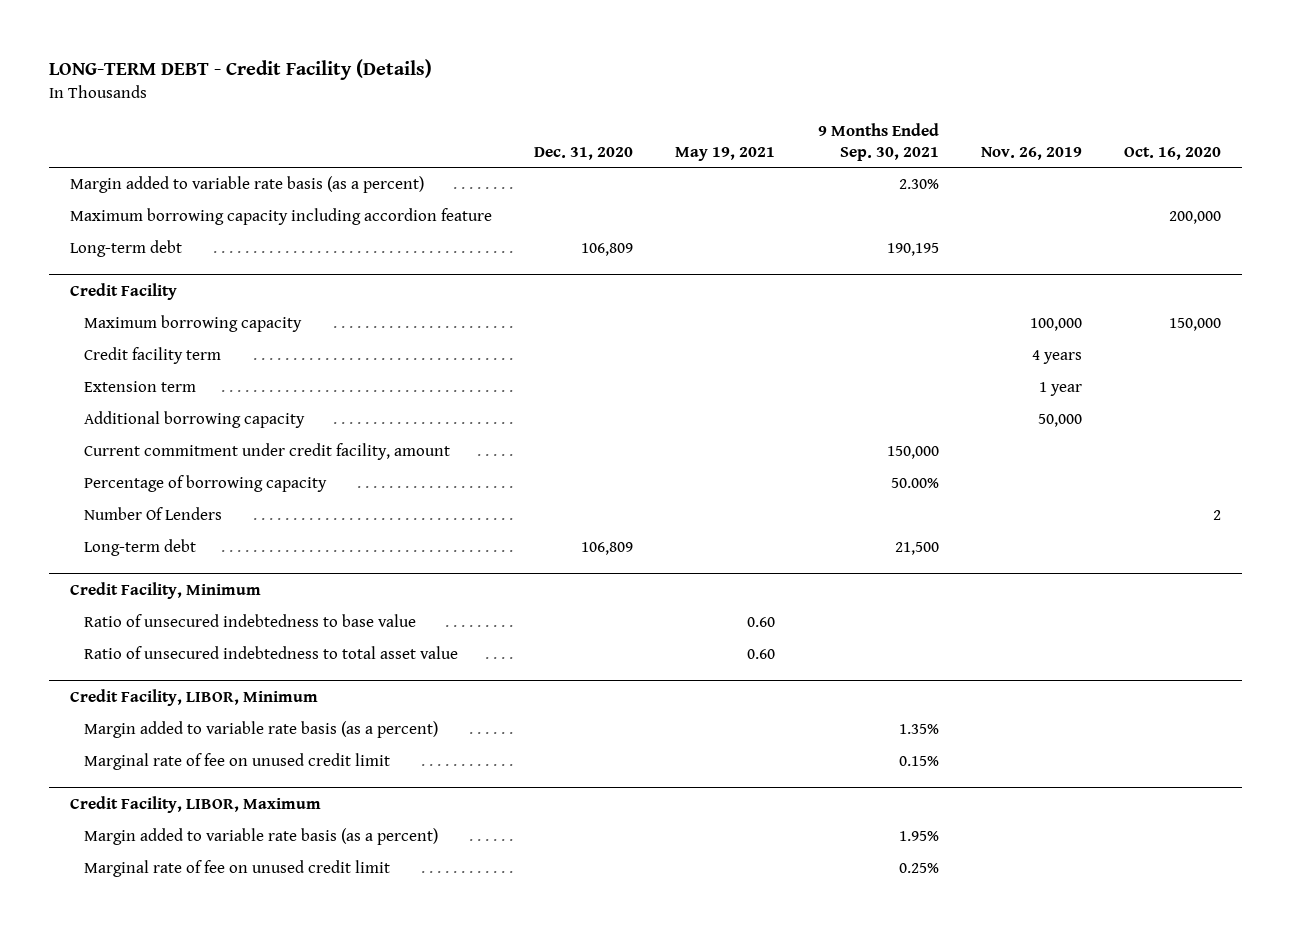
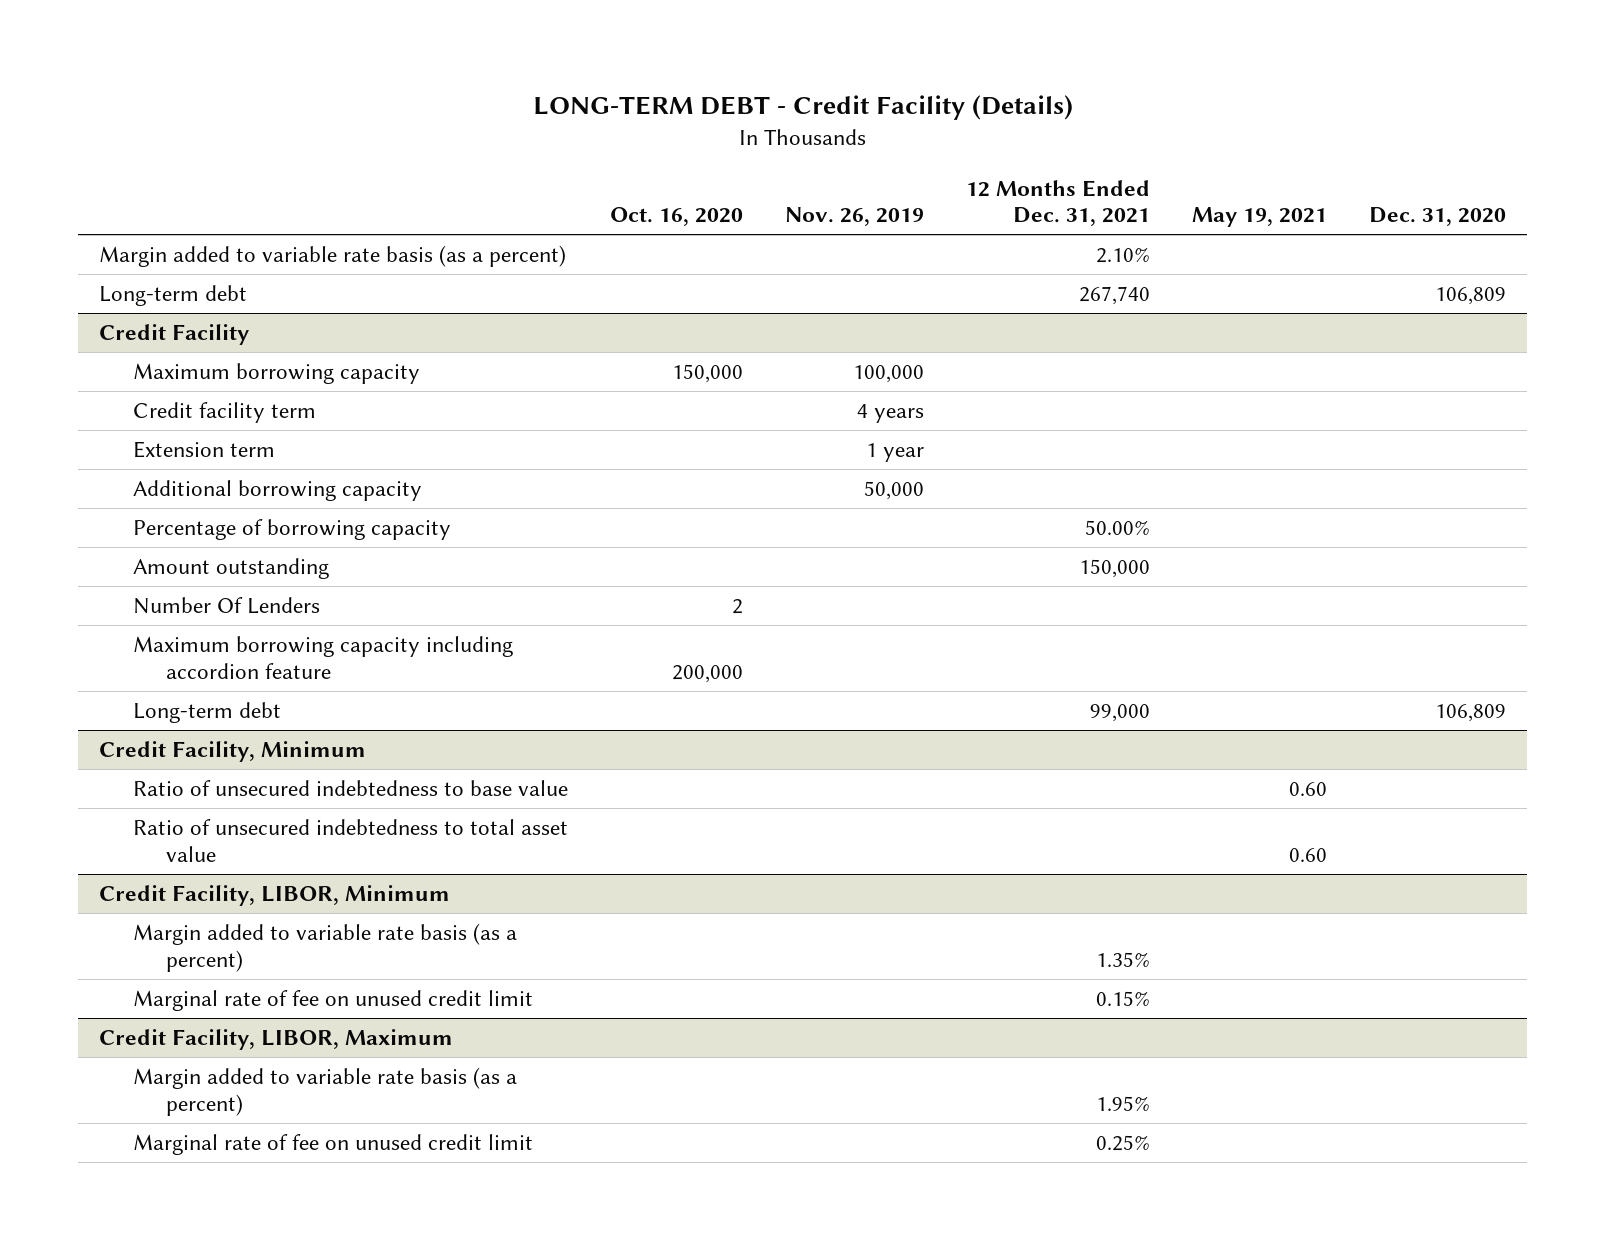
[817,123,939,161] 9 Months Ended Sep. 30, 2021 -> none
none -> [965,179,1150,227] 12 Months Ended Dec. 31, 2021
[69,208,492,226] Maximum borrowing capacity including accordion feature -> none
[83,443,450,461] Current commitment under credit facility, amount -> none
none -> [132,558,329,580] Amount outstanding
none -> [132,636,513,679] Maximum borrowing capacity including accordion feature

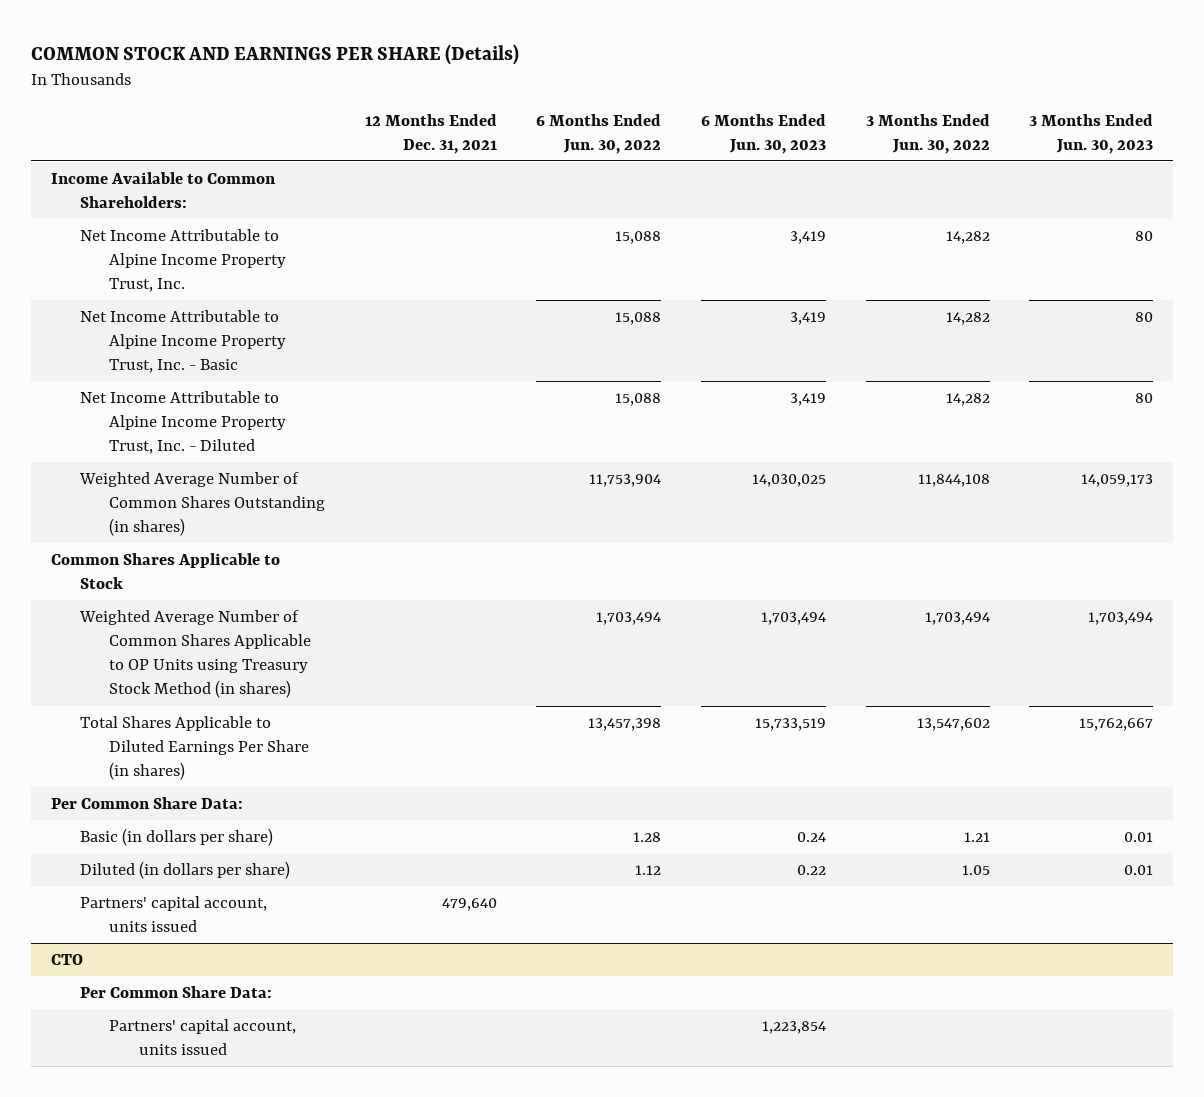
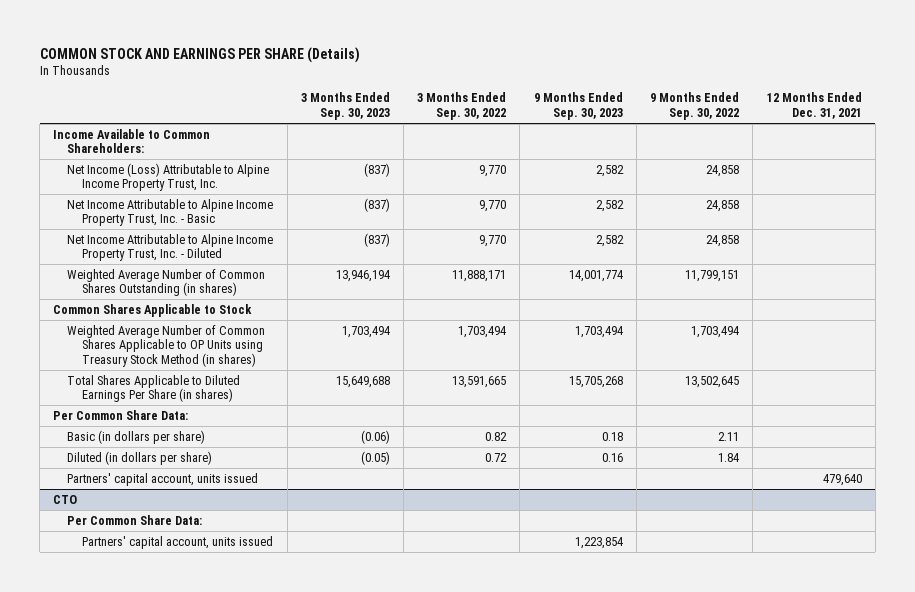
[536,113,662,154] 6 Months Ended Jun. 30, 2022 -> none
[701,113,827,154] 6 Months Ended Jun. 30, 2023 -> none
[865,113,990,154] 3 Months Ended Jun. 30, 2022 -> none
[1029,113,1154,154] 3 Months Ended Jun. 30, 2023 -> none
none -> [300,92,390,120] 3 Months Ended Sep. 30, 2023
none -> [417,92,507,120] 3 Months Ended Sep. 30, 2022
none -> [533,92,623,120] 9 Months Ended Sep. 30, 2023
none -> [650,92,740,120] 9 Months Ended Sep. 30, 2022
[79,228,287,293] Net Income Attributable to Alpine Income Property Trust, Inc. -> [67,162,270,192] Net Income (Loss) Attributable to Alpine Income Property Trust, Inc.

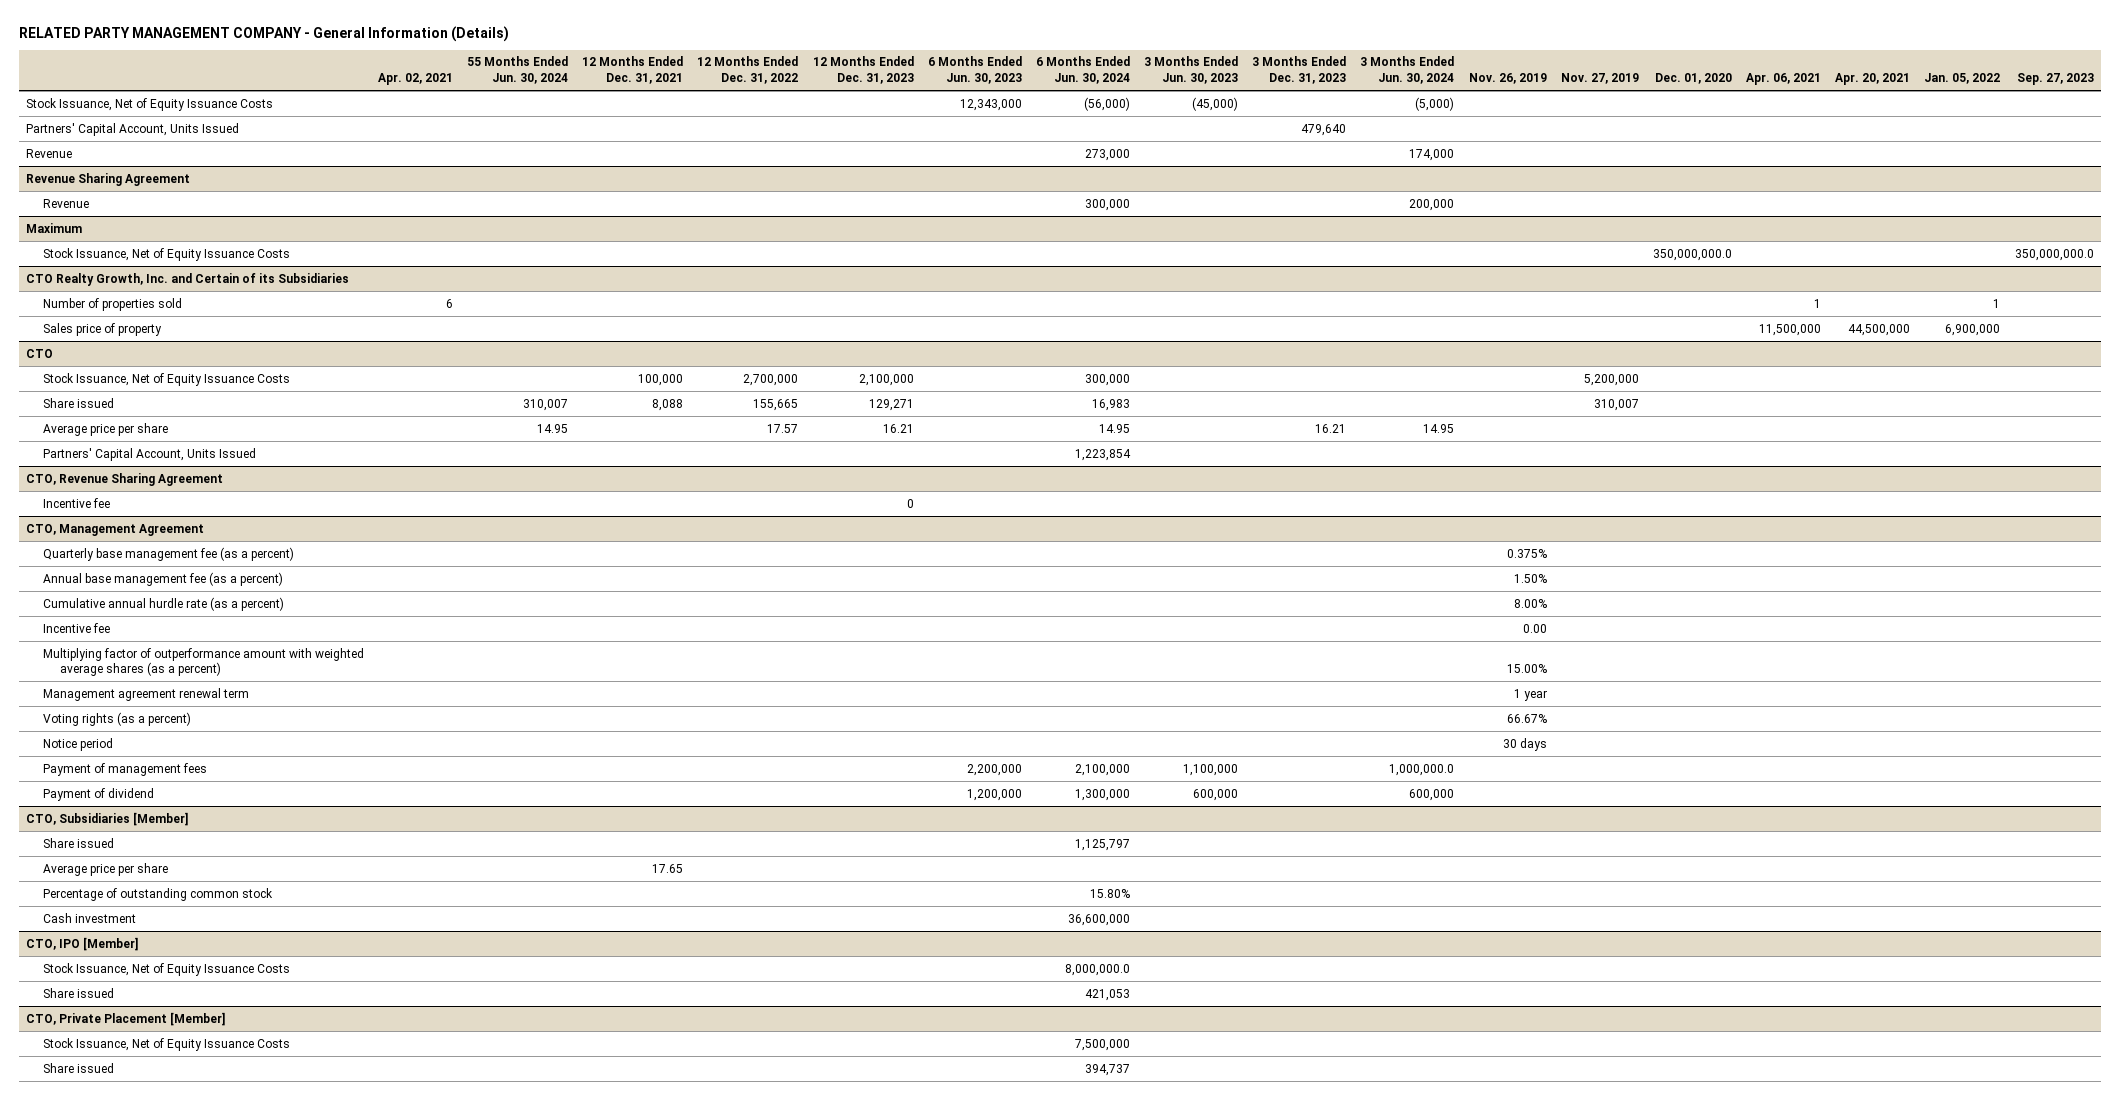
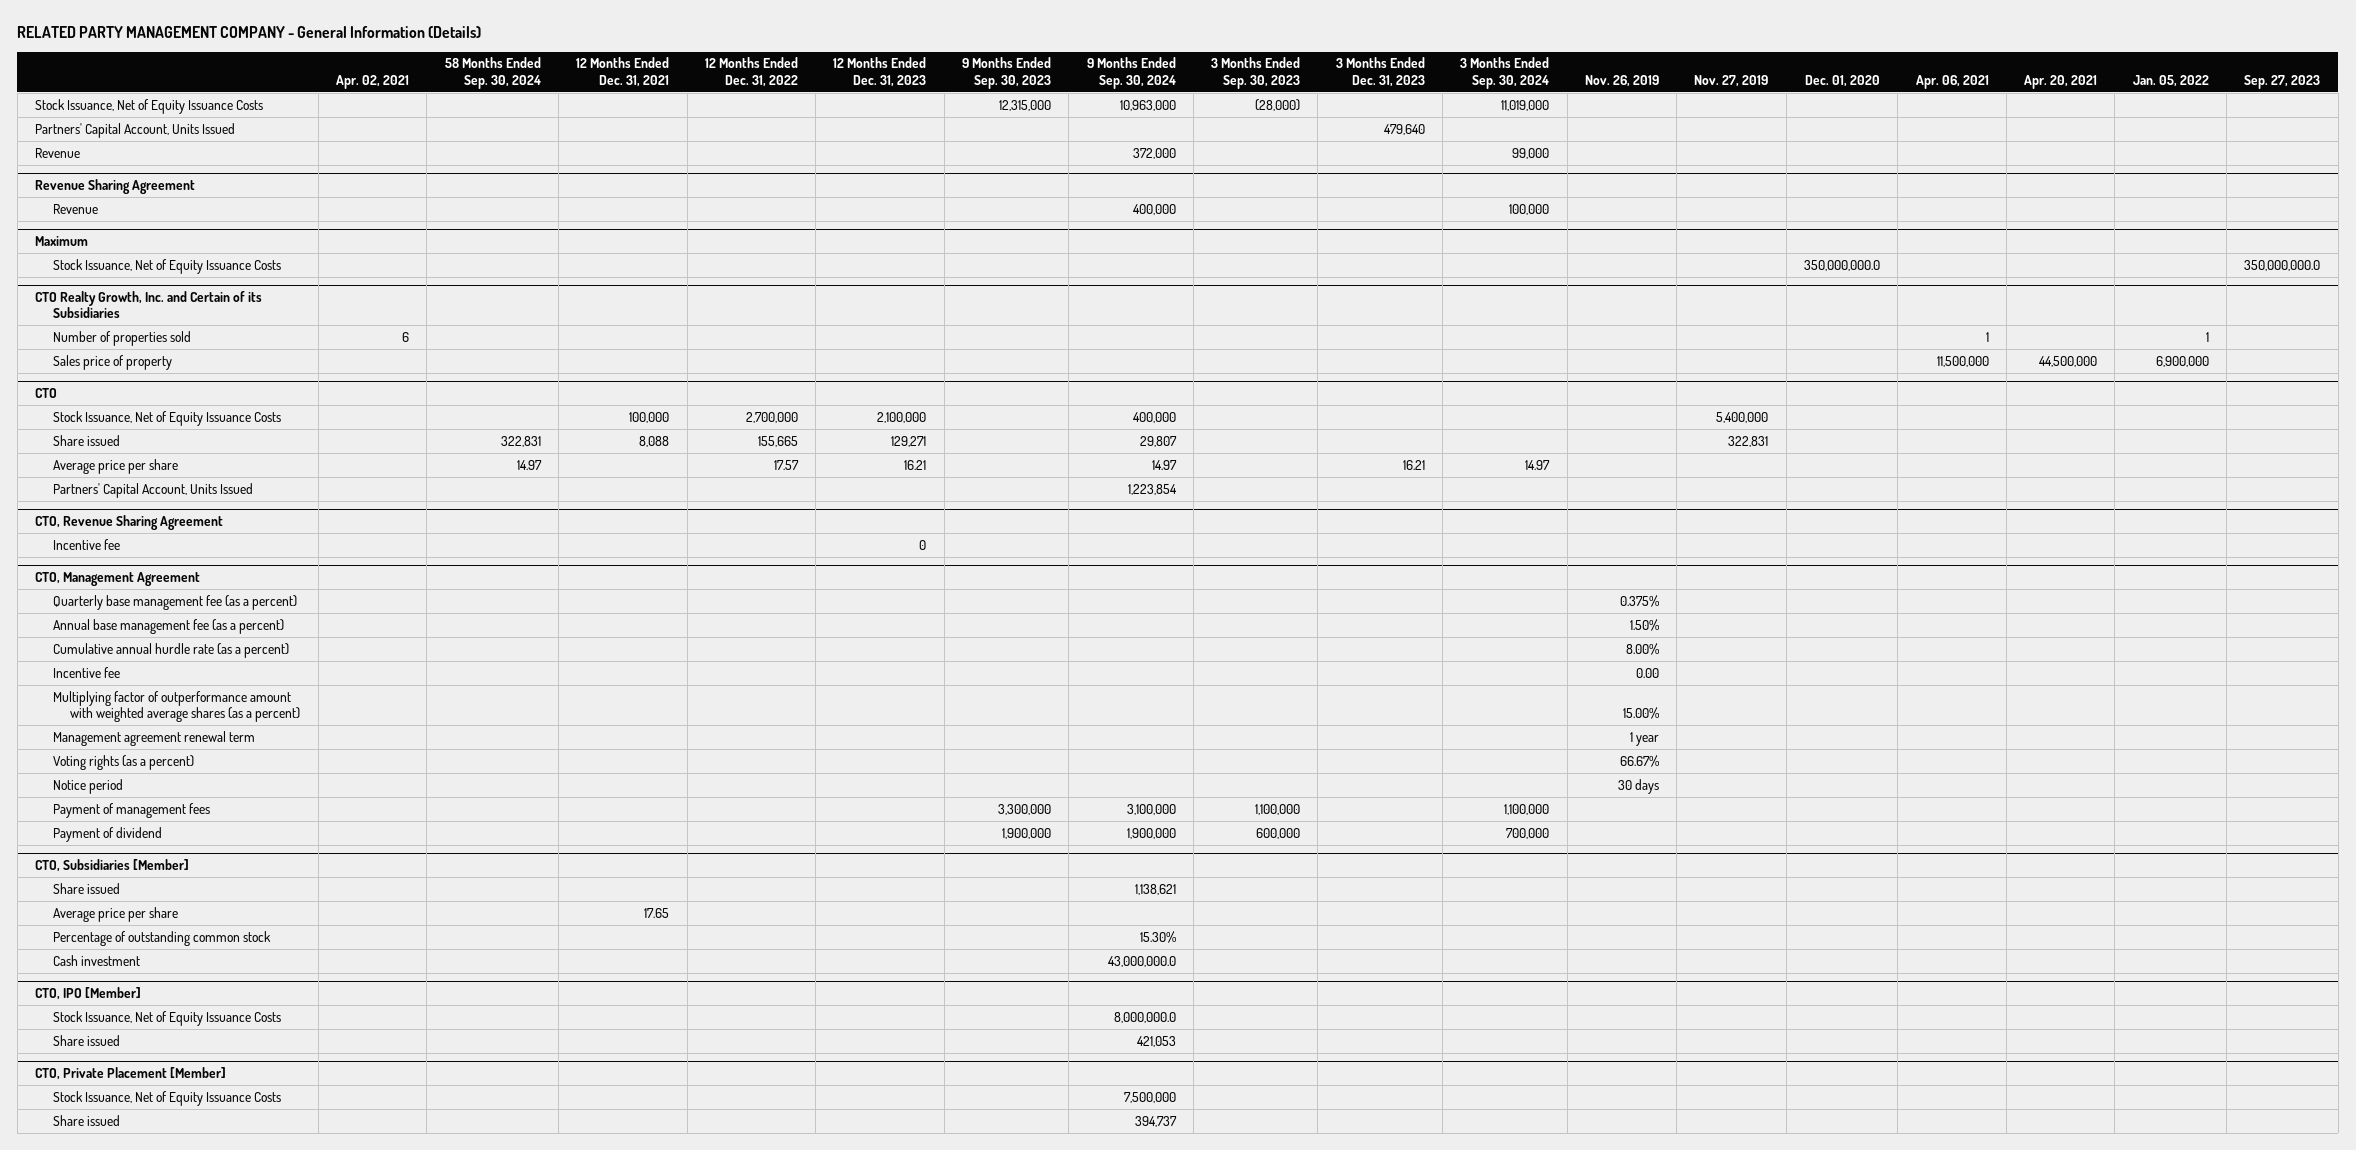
[467,56,569,84] 55 Months Ended Jun. 30, 2024 -> none
[927,56,1022,84] 6 Months Ended Jun. 30, 2023 -> none
[1035,56,1130,84] 6 Months Ended Jun. 30, 2024 -> none
[1144,56,1239,84] 3 Months Ended Jun. 30, 2023 -> none
[1360,56,1455,84] 3 Months Ended Jun. 30, 2024 -> none
none -> [444,57,541,89] 58 Months Ended Sep. 30, 2024
none -> [961,57,1051,89] 9 Months Ended Sep. 30, 2023
none -> [1086,57,1176,89] 9 Months Ended Sep. 30, 2024
none -> [1211,57,1301,89] 3 Months Ended Sep. 30, 2023
none -> [1460,57,1550,89] 3 Months Ended Sep. 30, 2024
[1583,373,1639,386] 5,200,000 -> [1716,411,1769,423] 5,400,000
[1593,398,1639,411] 310,007 -> [1728,435,1769,447] 322,831

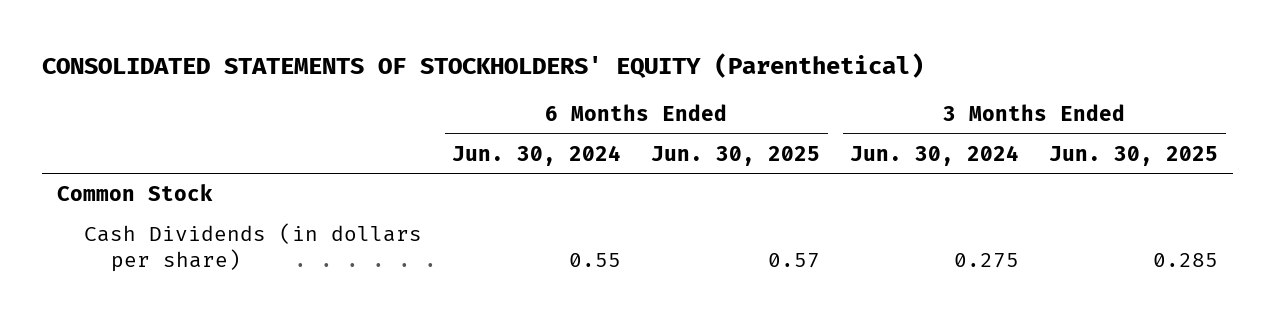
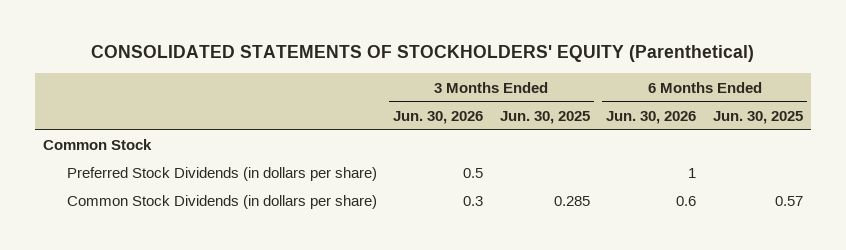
[452,144,622,166] Jun. 30, 2024 -> none
[850,144,1020,166] Jun. 30, 2024 -> none
none -> [393,110,484,124] Jun. 30, 2026
none -> [606,110,697,124] Jun. 30, 2026
none -> [66,167,377,182] Preferred Stock Dividends (in dollars per share)
[84,222,423,272] Cash Dividends (in dollars per share) -> [66,195,377,210] Common Stock Dividends (in dollars per share)

